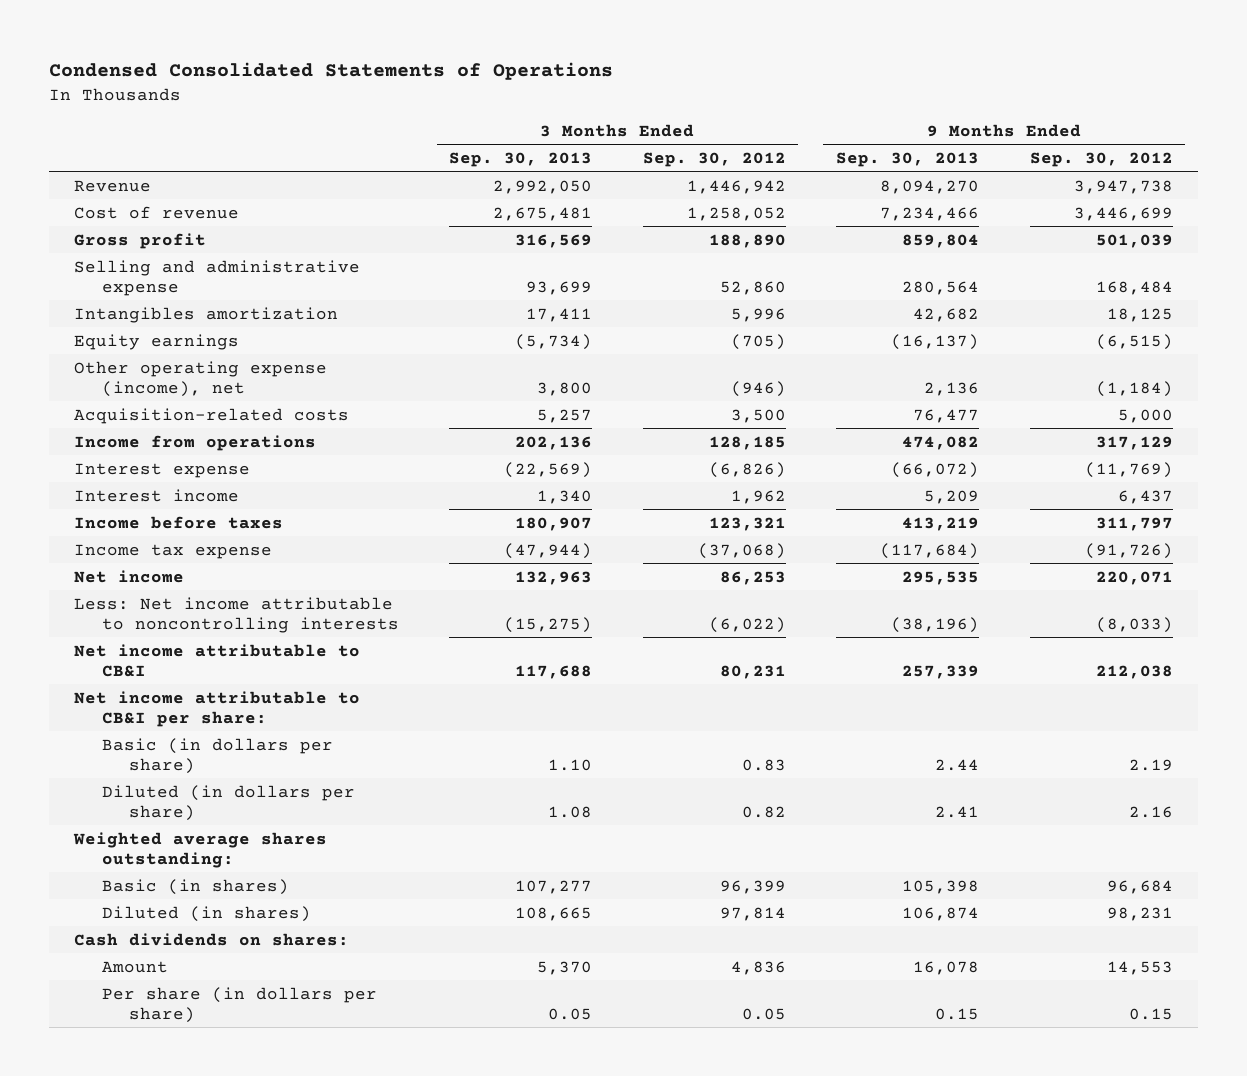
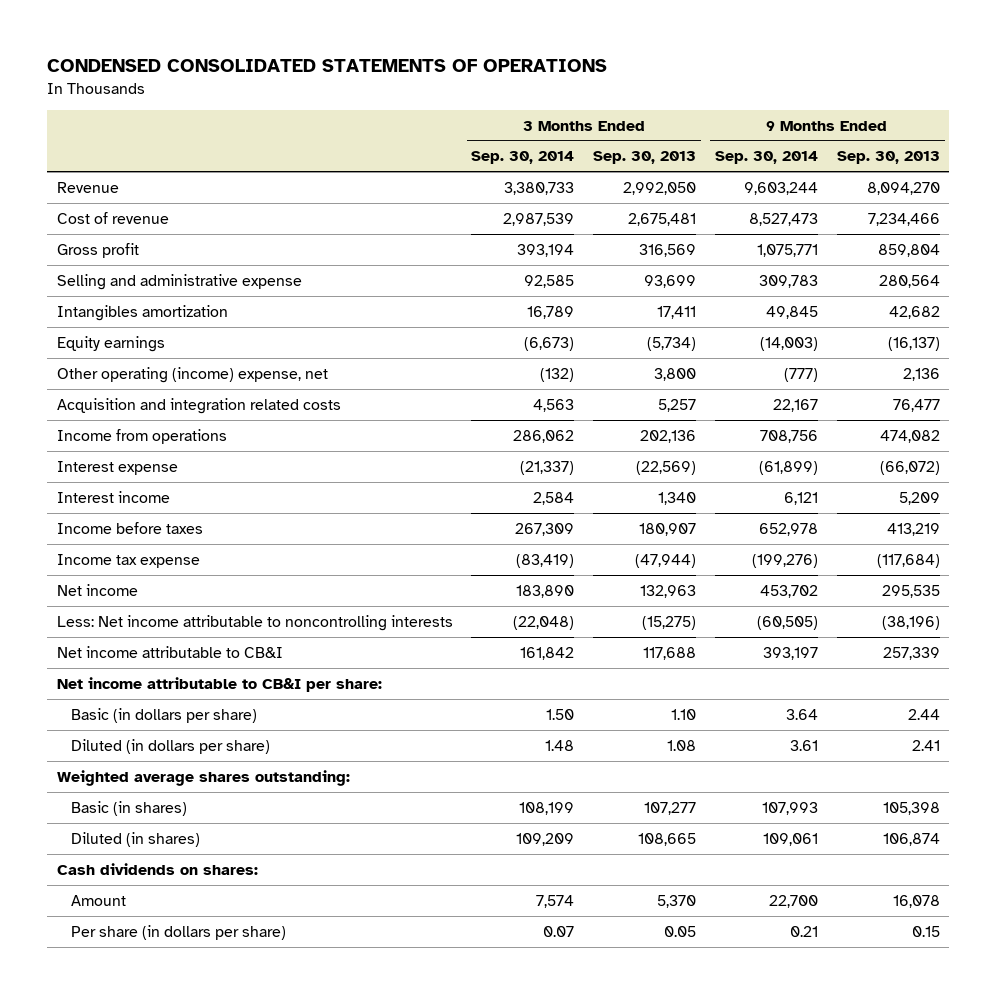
[49,62,614,81] Condensed Consolidated Statements of Operations -> [47,59,608,73] CONDENSED CONSOLIDATED STATEMENTS OF OPERATIONS
[642,151,786,167] Sep. 30, 2012 -> none
[1029,151,1173,167] Sep. 30, 2012 -> none
none -> [471,151,575,165] Sep. 30, 2014
none -> [715,151,819,165] Sep. 30, 2014
[74,360,328,397] Other operating expense (income), net -> [56,366,328,383] Other operating (income) expense, net
[74,407,350,424] Acquisition-related costs -> [56,397,341,414] Acquisition and integration related costs

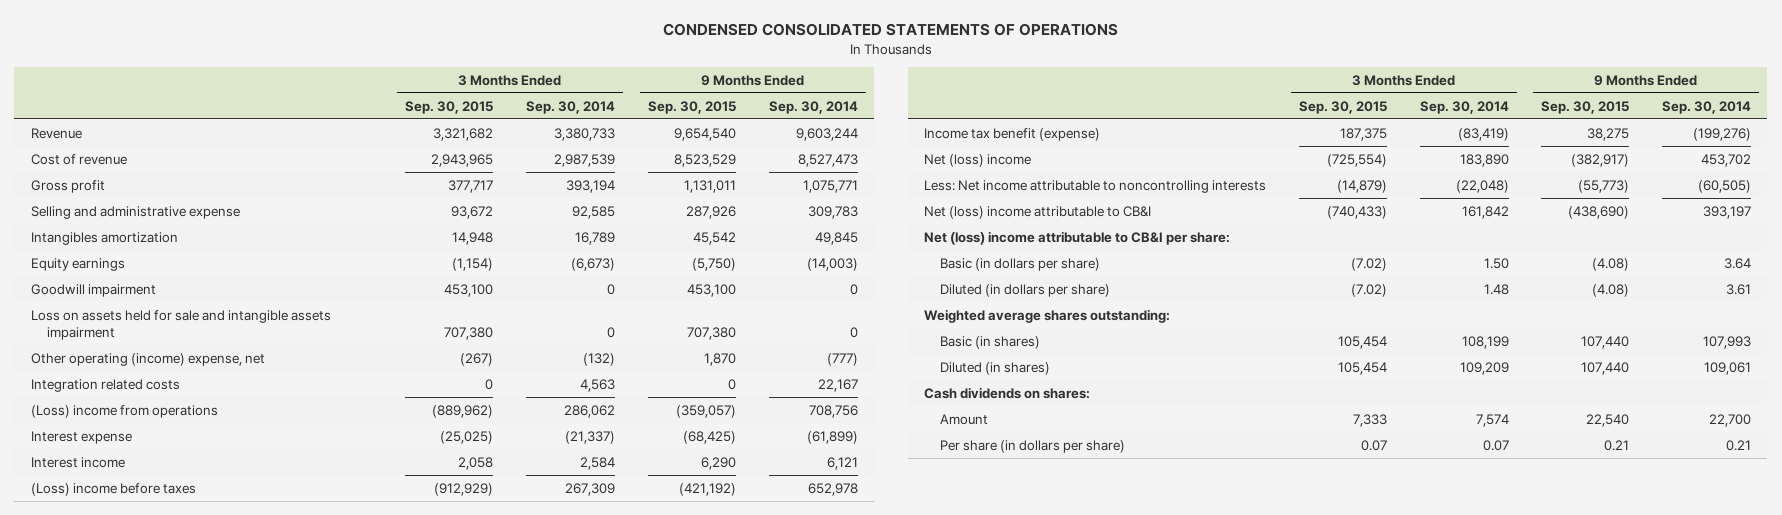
[593,151,697,165] Sep. 30, 2013 -> none
[836,151,940,165] Sep. 30, 2013 -> none
none -> [405,100,494,114] Sep. 30, 2015
none -> [647,100,736,114] Sep. 30, 2015
none -> [30,283,156,297] Goodwill impairment
none -> [30,309,331,340] Loss on assets held for sale and intangible assets impairment
[56,397,341,414] Acquisition and integration related costs -> [30,378,180,392] Integration related costs
[56,428,227,444] Income from operations -> [30,404,218,418] (Loss) income from operations
[56,521,203,534] Income before taxes -> [30,482,196,496] (Loss) income before taxes
[56,553,200,568] Income tax expense -> [924,127,1101,141] Income tax benefit (expense)
[56,583,138,596] Net income -> [924,153,1032,167] Net (loss) income
[56,645,283,658] Net income attributable to CB&I -> [924,205,1152,219] Net (loss) income attributable to CB&I
[56,676,382,692] Net income attributable to CB&I per share: -> [924,230,1231,245] Net (loss) income attributable to CB&I per share:

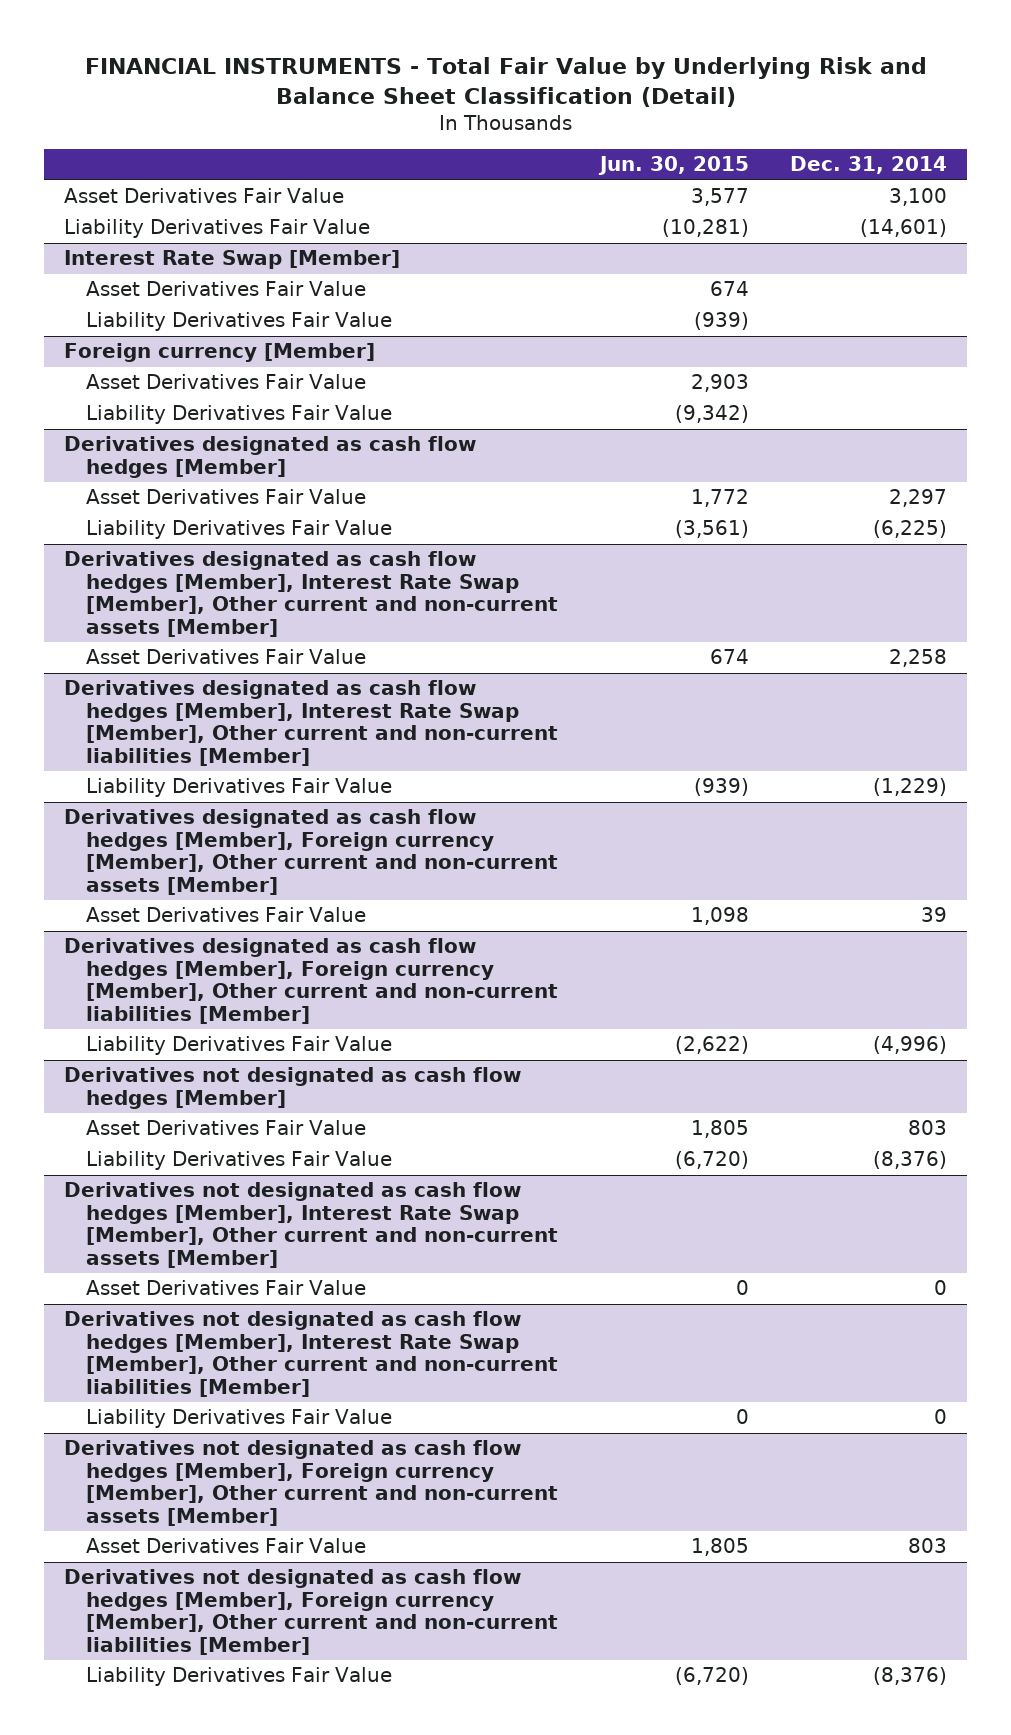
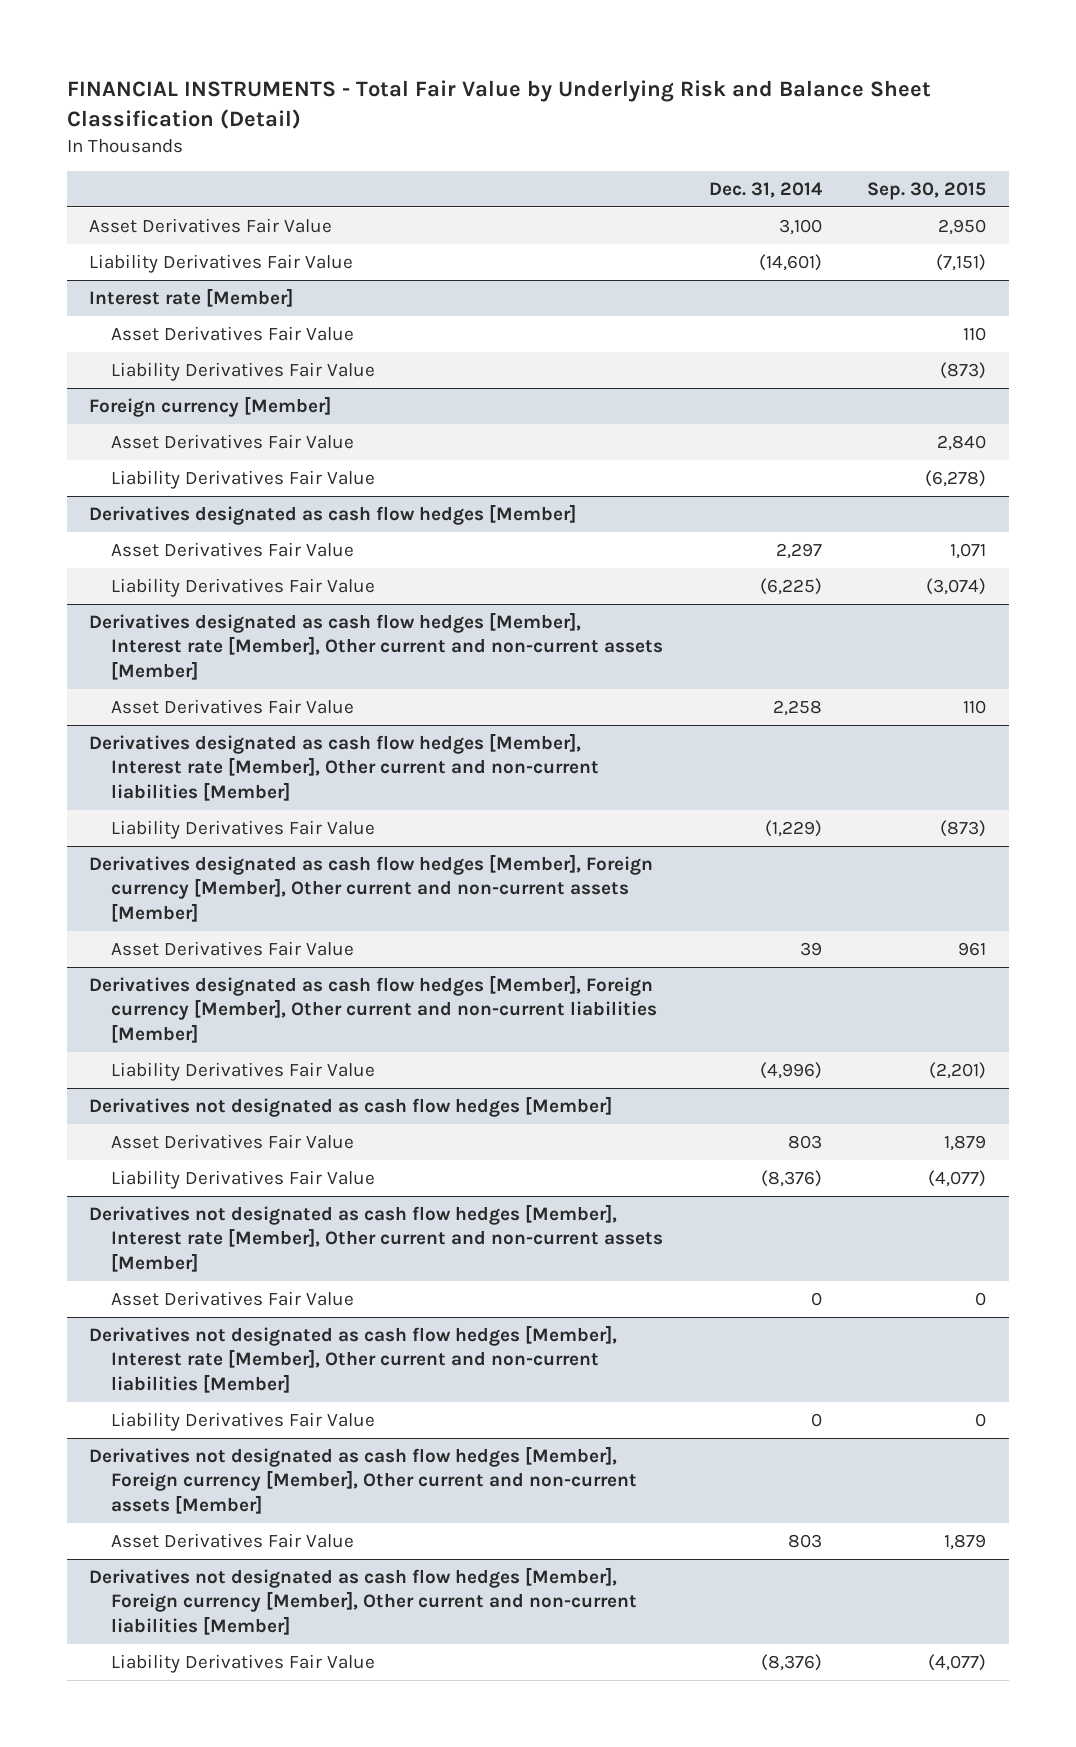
[597,156,749,176] Jun. 30, 2015 -> none
none -> [867,181,987,200] Sep. 30, 2015
[64,250,401,270] Interest Rate Swap [Member] -> [89,287,294,307] Interest rate [Member]
[64,551,559,638] Derivatives designated as cash flow hedges [Member], Interest Rate Swap [Member], Other current and non-current assets [Member] -> [89,611,663,680] Derivatives designated as cash flow hedges [Member], Interest rate [Member], Other current and non-current assets [Member]
[64,680,559,767] Derivatives designated as cash flow hedges [Member], Interest Rate Swap [Member], Other current and non-current liabilities [Member] -> [89,732,599,801] Derivatives designated as cash flow hedges [Member], Interest rate [Member], Other current and non-current liabilities [Member]
[64,1182,559,1269] Derivatives not designated as cash flow hedges [Member], Interest Rate Swap [Member], Other current and non-current assets [Member] -> [89,1203,663,1272] Derivatives not designated as cash flow hedges [Member], Interest rate [Member], Other current and non-current assets [Member]
[64,1311,559,1398] Derivatives not designated as cash flow hedges [Member], Interest Rate Swap [Member], Other current and non-current liabilities [Member] -> [89,1324,618,1393] Derivatives not designated as cash flow hedges [Member], Interest rate [Member], Other current and non-current liabilities [Member]

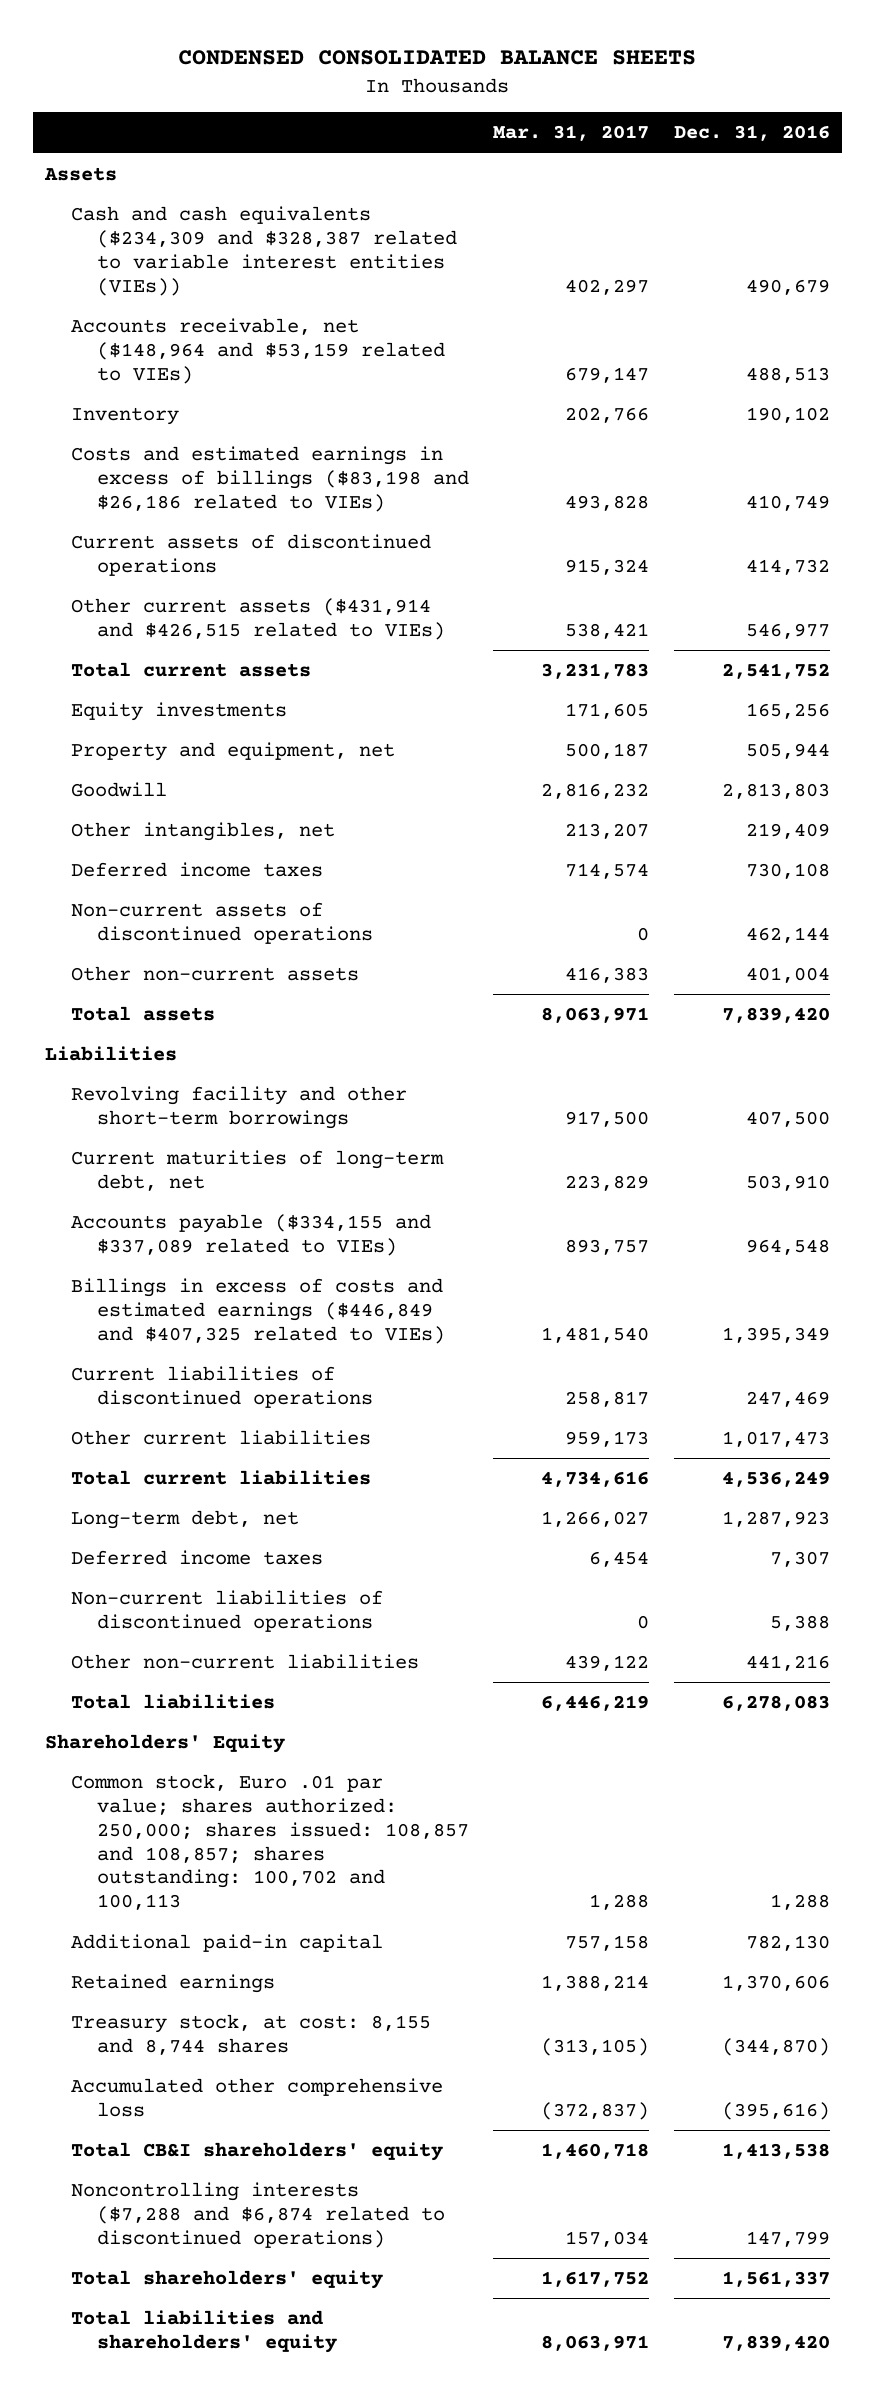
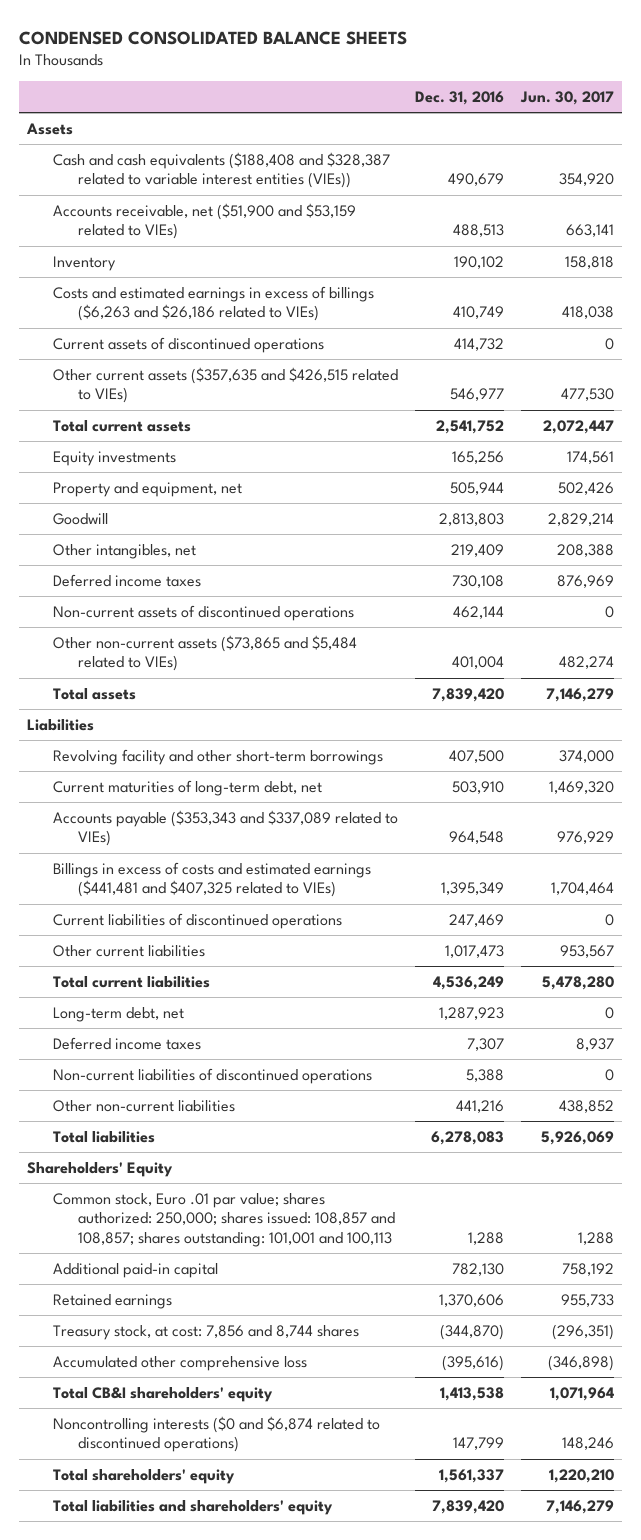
[493,125,650,142] Mar. 31, 2017 -> none
none -> [519,90,614,105] Jun. 30, 2017
[70,206,458,296] Cash and cash equivalents ($234,309 and $328,387 related to variable interest entities (VIEs)) -> [52,151,390,189] Cash and cash equivalents ($188,408 and $328,387 related to variable interest entities (VIEs))
[70,318,446,384] Accounts receivable, net ($148,964 and $53,159 related to VIEs) -> [52,202,356,240] Accounts receivable, net ($51,900 and $53,159 related to VIEs)
[70,446,470,512] Costs and estimated earnings in excess of billings ($83,198 and $26,186 related to VIEs) -> [52,285,374,322] Costs and estimated earnings in excess of billings ($6,263 and $26,186 related to VIEs)
[70,598,446,640] Other current assets ($431,914 and $426,515 related to VIEs) -> [52,366,398,404] Other current assets ($357,635 and $426,515 related to VIEs)
[70,966,359,982] Other non-current assets -> [52,634,357,672] Other non-current assets ($73,865 and $5,484 related to VIEs)
[70,1214,431,1256] Accounts payable ($334,155 and $337,089 related to VIEs) -> [52,809,398,847] Accounts payable ($353,343 and $337,089 related to VIEs)
[70,1278,446,1344] Billings in excess of costs and estimated earnings ($446,849 and $407,325 related to VIEs) -> [52,861,371,898] Billings in excess of costs and estimated earnings ($441,481 and $407,325 related to VIEs)
[70,1774,470,1911] Common stock, Euro .01 par value; shares authorized: 250,000; shares issued: 108,857 and 108,857; shares outstanding: 100,702 and 100,113 -> [52,1192,396,1248] Common stock, Euro .01 par value; shares authorized: 250,000; shares issued: 108,857 and 108,857; shares outstanding: 101,001 and 100,113
[70,2014,431,2055] Treasury stock, at cost: 8,155 and 8,744 shares -> [52,1324,359,1340] Treasury stock, at cost: 7,856 and 8,744 shares
[70,2182,446,2248] Noncontrolling interests ($7,288 and $6,874 related to discontinued operations) -> [52,1415,380,1453] Noncontrolling interests ($0 and $6,874 related to discontinued operations)

